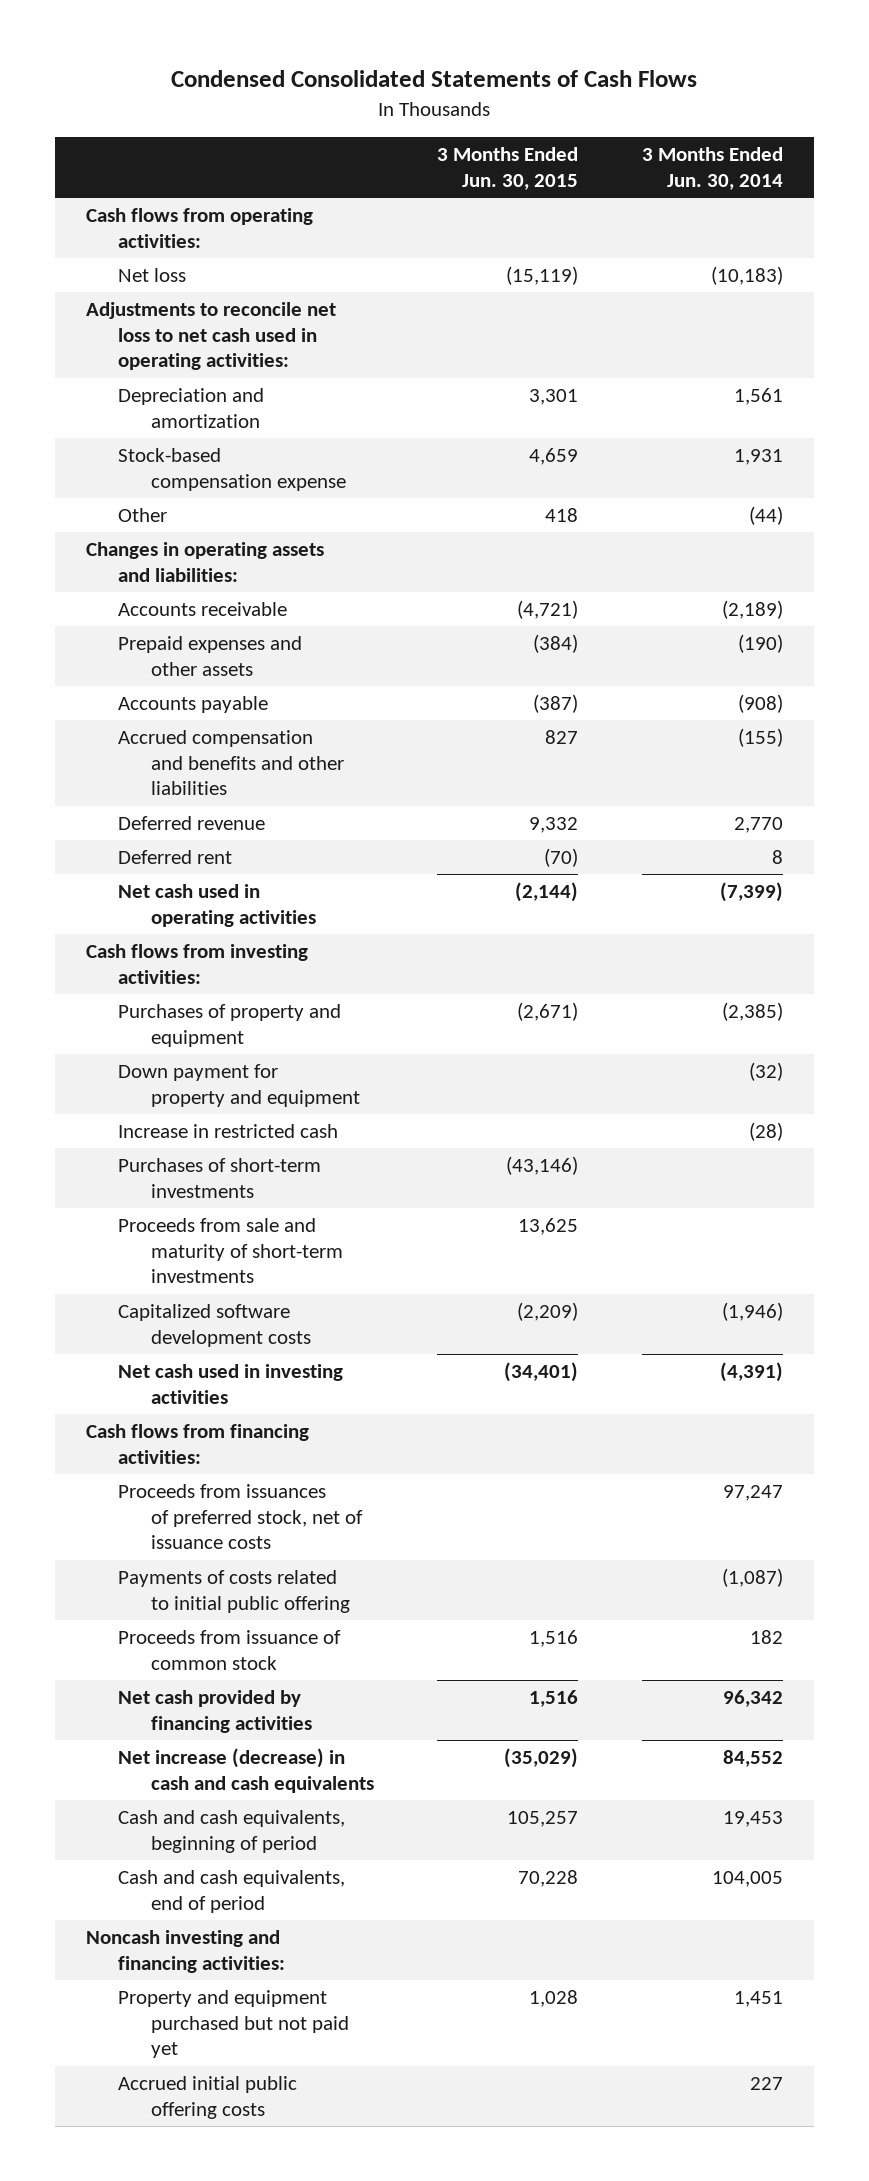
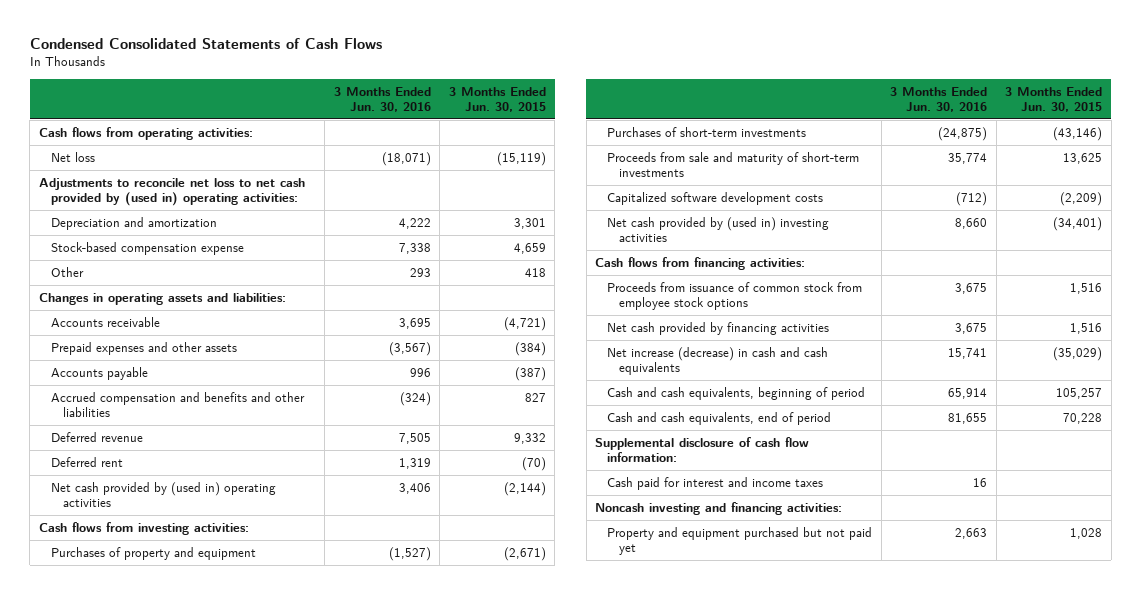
[641,147,783,191] 3 Months Ended Jun. 30, 2014 -> none
none -> [333,86,431,112] 3 Months Ended Jun. 30, 2016
[86,302,337,371] Adjustments to reconcile net loss to net cash used in operating activities: -> [38,177,305,207] Adjustments to reconcile net loss to net cash provided by (used in) operating activities:
[118,884,316,927] Net cash used in operating activities -> [50,481,276,508] Net cash provided by (used in) operating activities
[118,1064,360,1107] Down payment for property and equipment -> none
[118,1124,339,1139] Increase in restricted cash -> none
[118,1364,344,1404] Net cash used in investing activities -> [607,216,830,243] Net cash provided by (used in) investing activities
[118,1484,363,1550] Proceeds from issuances of preferred stock, net of issuance costs -> none
[118,1570,350,1613] Payments of costs related to initial public offering -> none
[118,1630,342,1670] Proceeds from issuance of common stock -> [607,281,863,311] Proceeds from issuance of common stock from employee stock options
none -> [595,436,810,463] Supplemental disclosure of cash flow information:
none -> [607,476,824,490] Cash paid for interest and income taxes
[118,2076,298,2119] Accrued initial public offering costs -> none

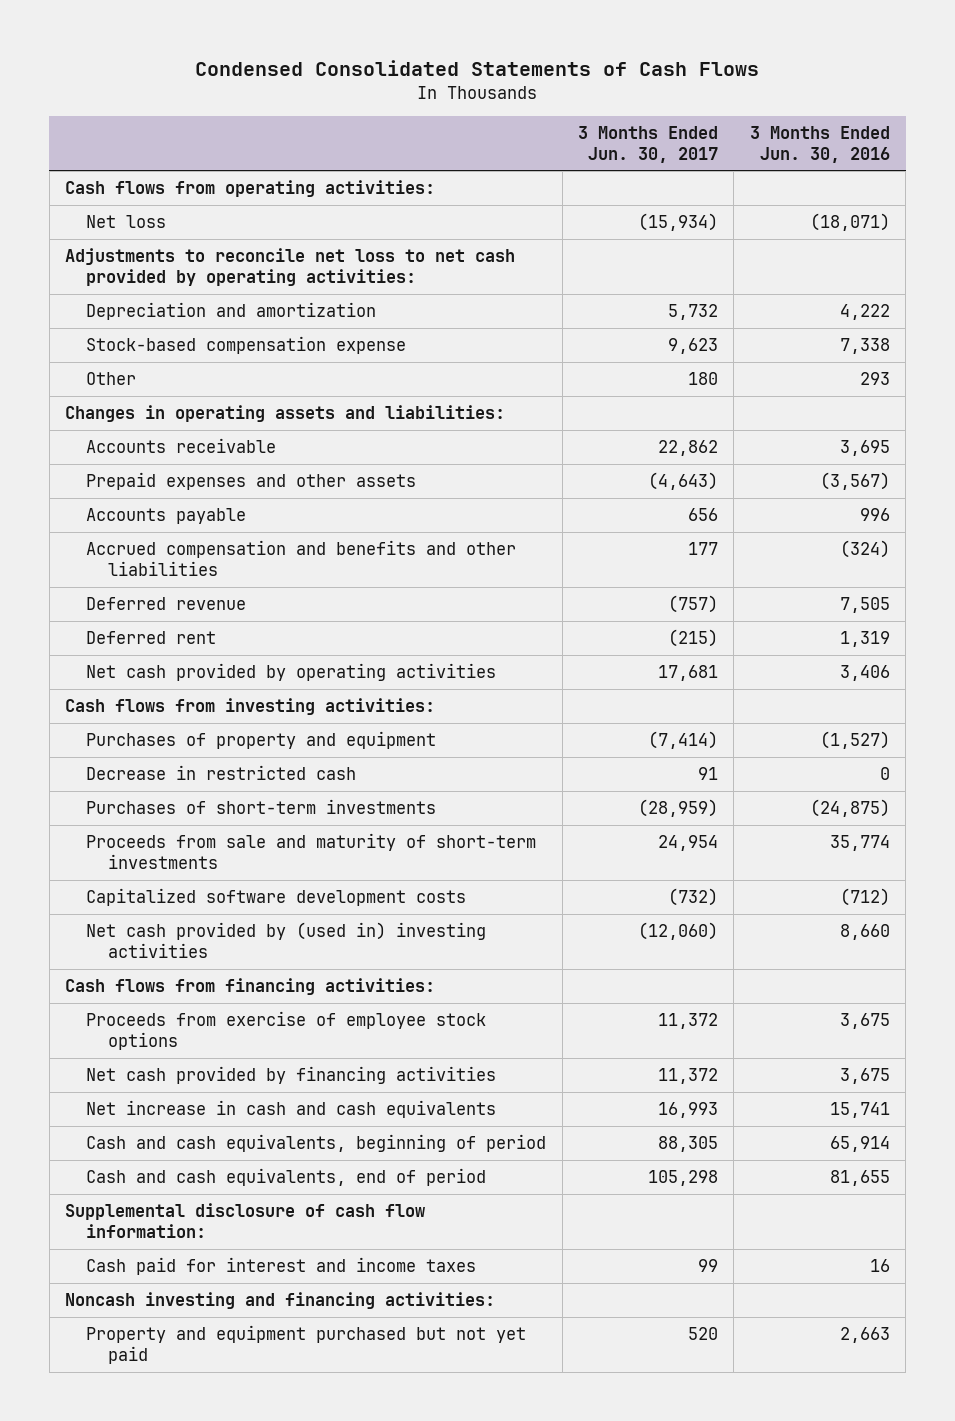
[448,86,546,112] 3 Months Ended Jun. 30, 2015 -> none
none -> [577,125,718,163] 3 Months Ended Jun. 30, 2017
[38,177,305,207] Adjustments to reconcile net loss to net cash provided by (used in) operating activities: -> [64,248,515,286] Adjustments to reconcile net loss to net cash provided by operating activities:
[50,481,276,508] Net cash provided by (used in) operating activities -> [86,663,497,682] Net cash provided by operating activities
none -> [86,765,357,781] Decrease in restricted cash
[607,281,863,311] Proceeds from issuance of common stock from employee stock options -> [86,1011,487,1050] Proceeds from exercise of employee stock options
[607,346,829,376] Net increase (decrease) in cash and cash equivalents -> [86,1100,497,1119] Net increase in cash and cash equivalents
[607,526,873,556] Property and equipment purchased but not paid yet -> [86,1325,527,1364] Property and equipment purchased but not yet paid

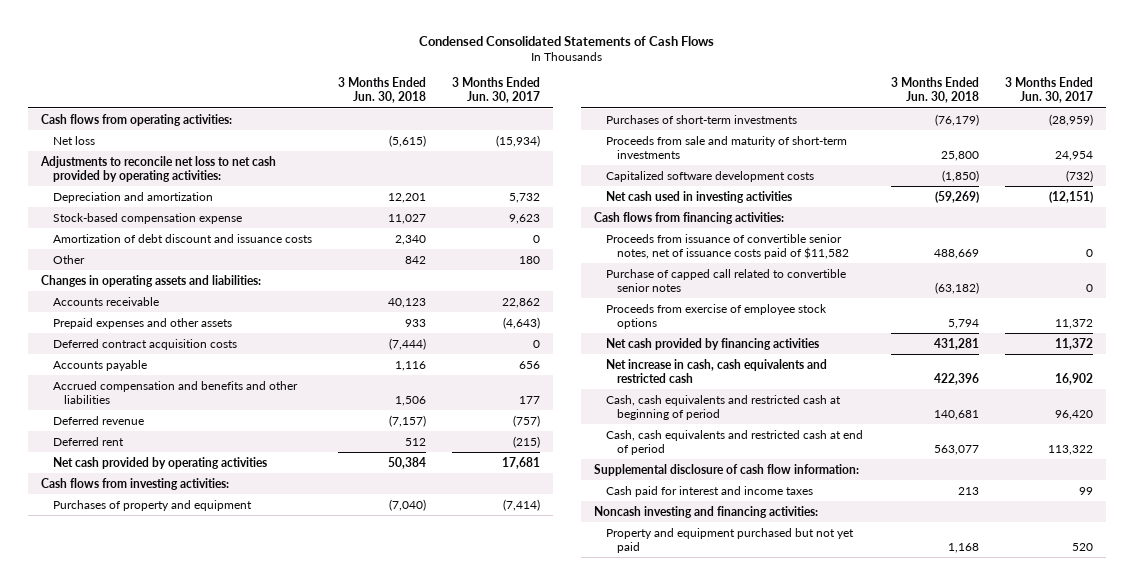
[749,125,890,163] 3 Months Ended Jun. 30, 2016 -> none
none -> [337,77,426,104] 3 Months Ended Jun. 30, 2018
none -> [52,233,312,243] Amortization of debt discount and issuance costs
none -> [52,338,237,350] Deferred contract acquisition costs
[86,765,357,781] Decrease in restricted cash -> none
[86,922,487,958] Net cash provided by (used in) investing activities -> [605,190,792,203] Net cash used in investing activities
[637,922,718,941] (12,060) -> [1049,190,1094,203] (12,151)
none -> [605,233,850,259] Proceeds from issuance of convertible senior notes, net of issuance costs paid of $11,582
none -> [605,268,846,292] Purchase of capped call related to convertible senior notes
[86,1100,497,1119] Net increase in cash and cash equivalents -> [605,358,827,383] Net increase in cash, cash equivalents and restricted cash
[657,1102,718,1119] 16,993 -> [1055,372,1094,385] 16,902
[86,1134,547,1153] Cash and cash equivalents, beginning of period -> [605,394,841,420] Cash, cash equivalents and restricted cash at beginning of period
[657,1136,718,1153] 88,305 -> [1055,409,1094,420] 96,420
[86,1168,487,1187] Cash and cash equivalents, end of period -> [605,429,863,455] Cash, cash equivalents and restricted cash at end of period
[647,1170,718,1187] 105,298 -> [1048,444,1094,455] 113,322

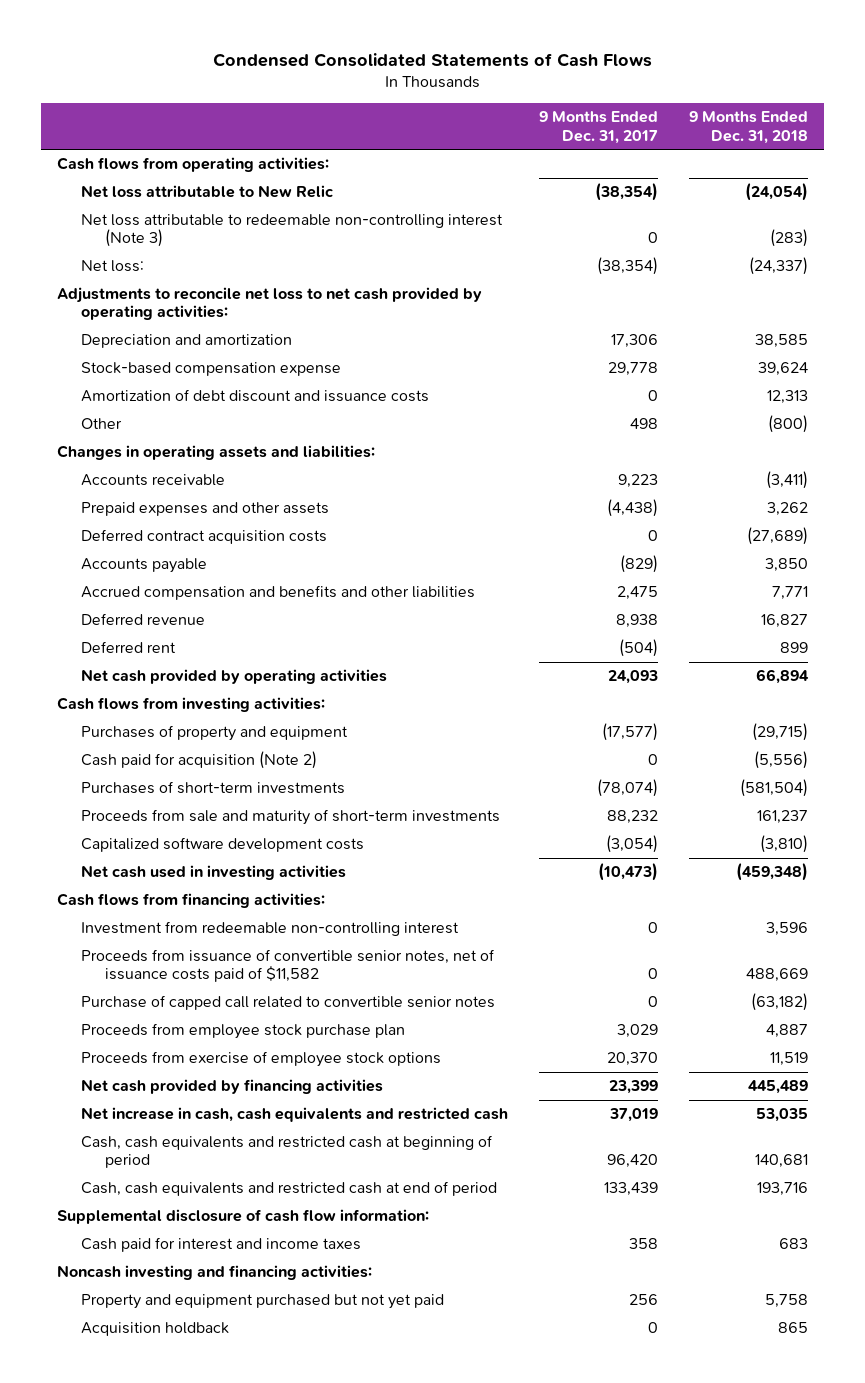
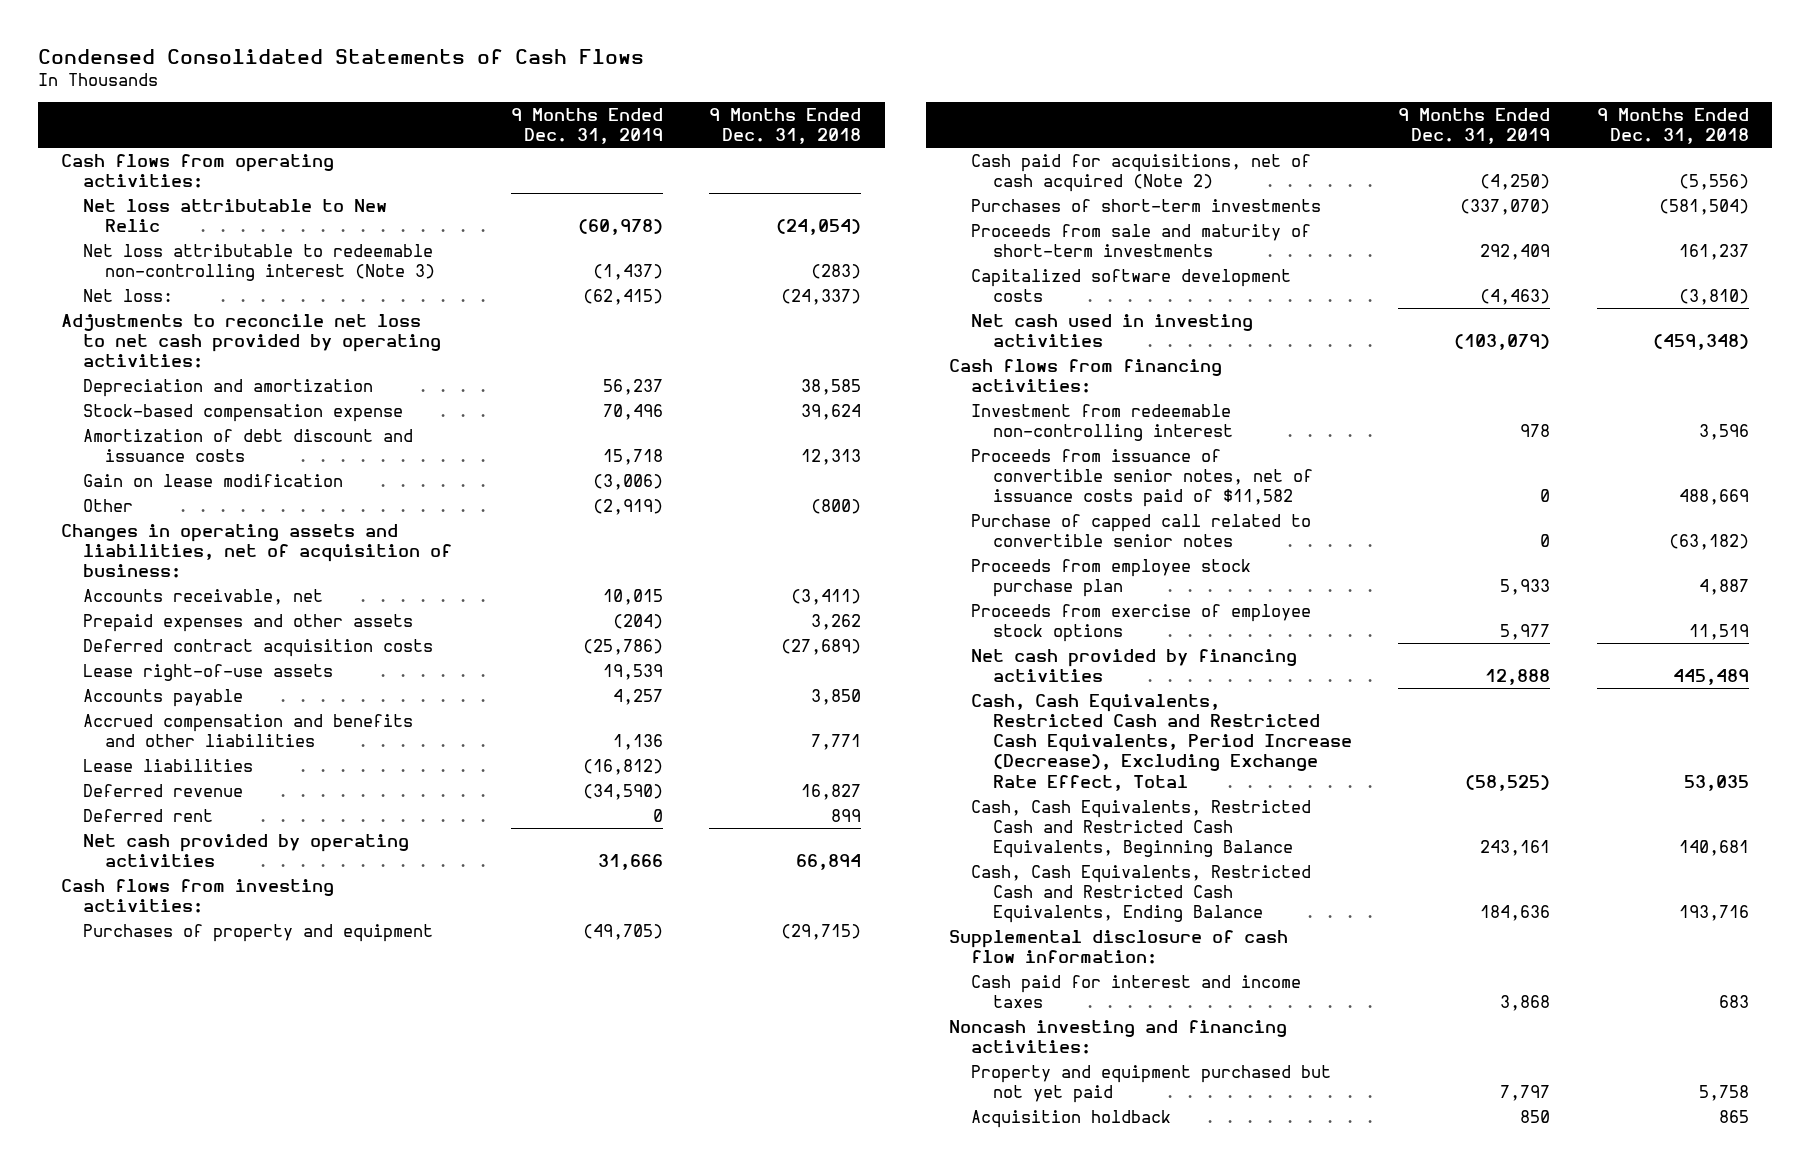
[539,111,659,144] 9 Months Ended Dec. 31, 2017 -> none
none -> [510,107,663,145] 9 Months Ended Dec. 31, 2019
none -> [83,473,344,487] Gain on lease modification
[56,445,375,461] Changes in operating assets and liabilities: -> [61,523,453,579] Changes in operating assets and liabilities, net of acquisition of business:
[80,474,225,487] Accounts receivable -> [83,588,324,605] Accounts receivable, net
none -> [83,663,334,681] Lease right-of-use assets
none -> [83,758,254,772] Lease liabilities
[80,751,317,770] Cash paid for acquisition (Note 2) -> [970,153,1311,192] Cash paid for acquisitions, net of cash acquired (Note 2)
[80,1107,508,1123] Net increase in cash, cash equivalents and restricted cash -> [970,693,1352,791] Cash, Cash Equivalents, Restricted Cash and Restricted Cash Equivalents, Period Increase (Decrease), Excluding Exchange Rate Effect, Total
[80,1135,493,1169] Cash, cash equivalents and restricted cash at beginning of period -> [970,799,1311,859] Cash, Cash Equivalents, Restricted Cash and Restricted Cash Equivalents, Beginning Balance
[80,1181,497,1197] Cash, cash equivalents and restricted cash at end of period -> [970,864,1311,924] Cash, Cash Equivalents, Restricted Cash and Restricted Cash Equivalents, Ending Balance

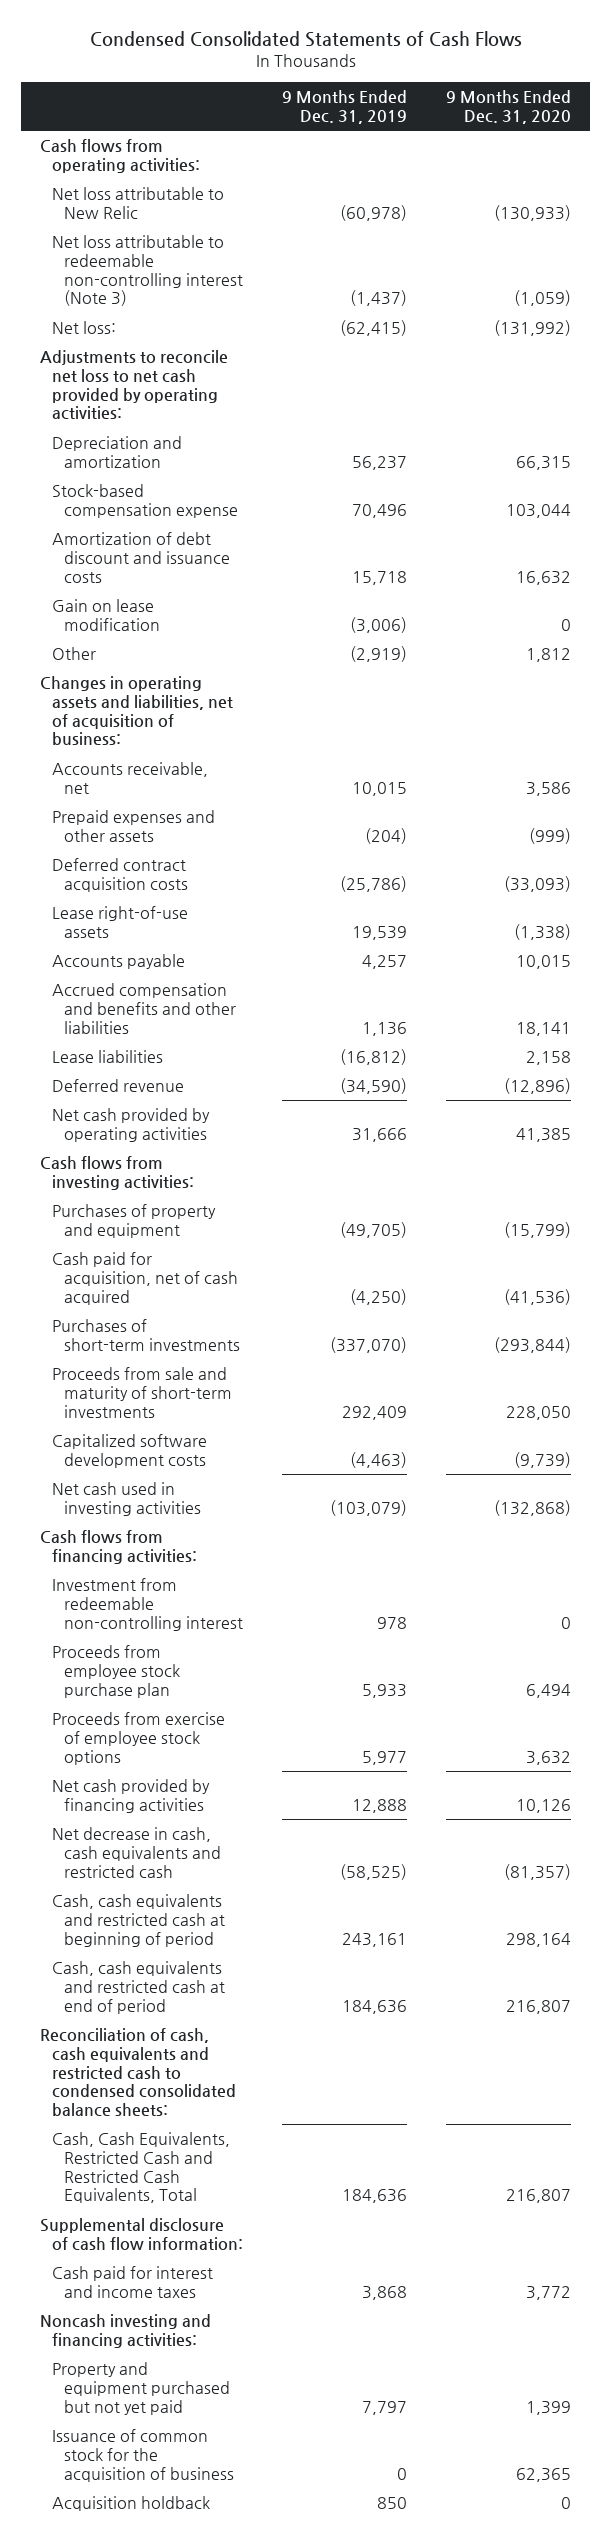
[709,107,862,145] 9 Months Ended Dec. 31, 2018 -> none
none -> [446,90,572,124] 9 Months Ended Dec. 31, 2020
[83,808,214,822] Deferred rent -> none
[970,153,1311,192] Cash paid for acquisitions, net of cash acquired (Note 2) -> [52,1252,239,1305] Cash paid for acquisition, net of cash acquired
[970,448,1313,508] Proceeds from issuance of convertible senior notes, net of issuance costs paid of $11,582 -> none
[970,513,1311,547] Purchase of capped call related to convertible senior notes -> none
[970,693,1352,791] Cash, Cash Equivalents, Restricted Cash and Restricted Cash Equivalents, Period Increase (Decrease), Excluding Exchange Rate Effect, Total -> [52,1827,222,1878] Net decrease in cash, cash equivalents and restricted cash
[970,799,1311,859] Cash, Cash Equivalents, Restricted Cash and Restricted Cash Equivalents, Beginning Balance -> [52,1894,226,1947] Cash, cash equivalents and restricted cash at beginning of period
[970,864,1311,924] Cash, Cash Equivalents, Restricted Cash and Restricted Cash Equivalents, Ending Balance -> [52,1961,226,2014] Cash, cash equivalents and restricted cash at end of period
none -> [39,2028,237,2118] Reconciliation of cash, cash equivalents and restricted cash to condensed consolidated balance sheets:
none -> [52,2132,231,2204] Cash, Cash Equivalents, Restricted Cash and Restricted Cash Equivalents, Total
none -> [52,2429,235,2482] Issuance of common stock for the acquisition of business

